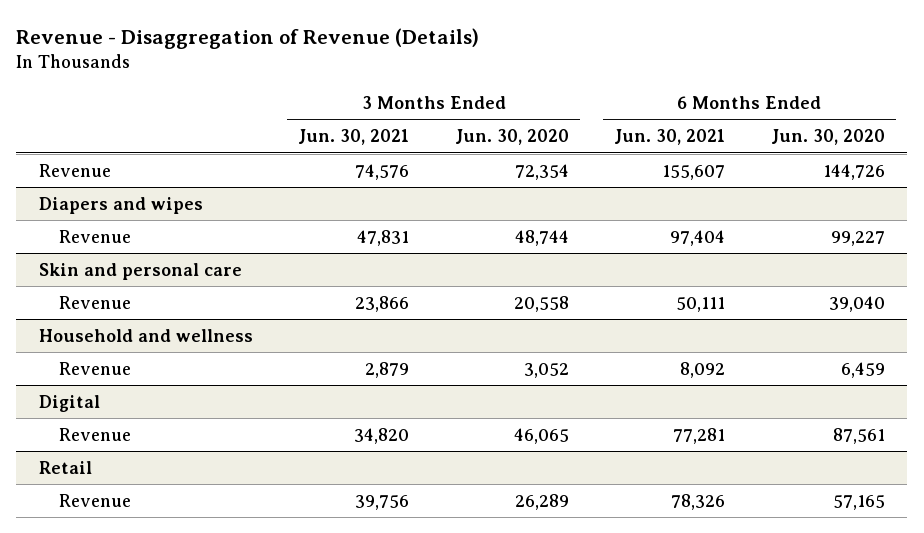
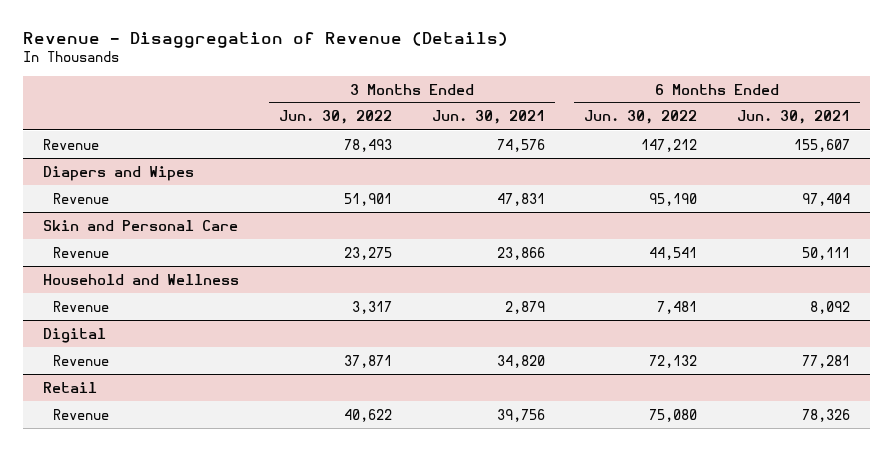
[454,129,569,146] Jun. 30, 2020 -> none
[770,129,885,146] Jun. 30, 2020 -> none
none -> [278,110,392,125] Jun. 30, 2022
none -> [584,110,698,125] Jun. 30, 2022
[39,196,204,214] Diapers and wipes -> [43,165,195,181] Diapers and Wipes
[39,262,243,280] Skin and personal care -> [43,219,239,231] Skin and Personal Care
[39,328,254,342] Household and wellness -> [43,273,240,285] Household and Wellness

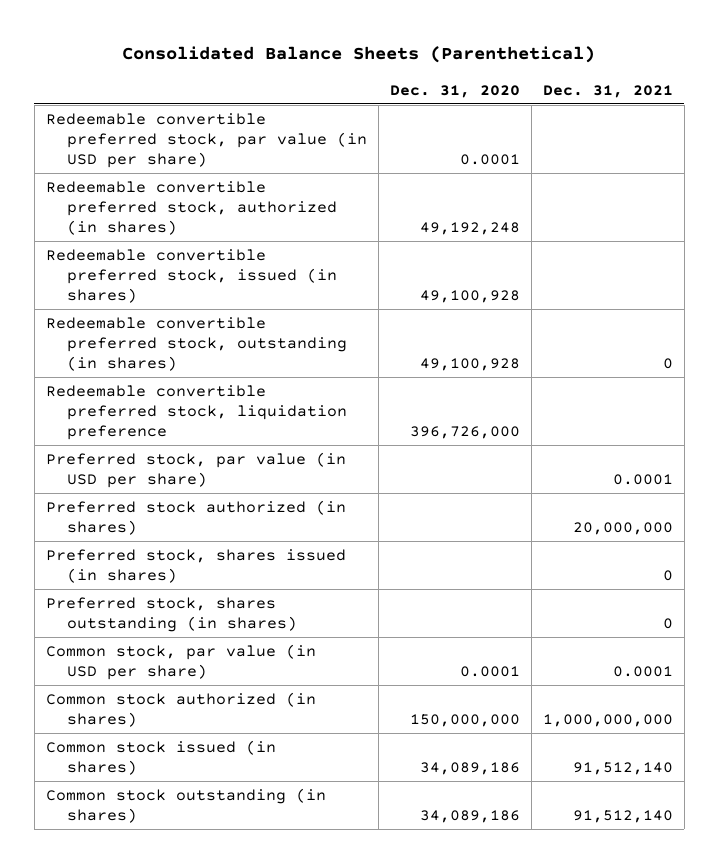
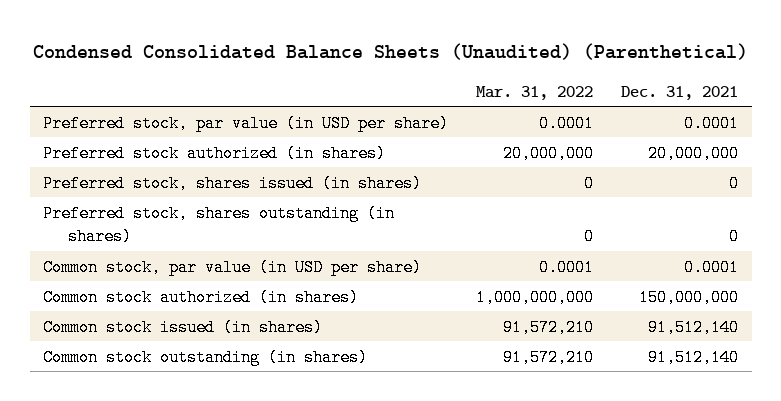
[122,46,596,64] Consolidated Balance Sheets (Parenthetical) -> [32,42,748,60] Condensed Consolidated Balance Sheets (Unaudited) (Parenthetical)
[389,84,520,98] Dec. 31, 2020 -> none
none -> [476,85,594,100] Mar. 31, 2022
[45,112,368,169] Redeemable convertible preferred stock, par value (in USD per share) -> none
[45,180,338,236] Redeemable convertible preferred stock, authorized (in shares) -> none
[45,248,338,304] Redeemable convertible preferred stock, issued (in shares) -> none
[45,316,348,372] Redeemable convertible preferred stock, outstanding (in shares) -> none
[45,384,348,441] Redeemable convertible preferred stock, liquidation preference -> none
[542,713,673,727] 1,000,000,000 -> [638,288,739,306] 150,000,000

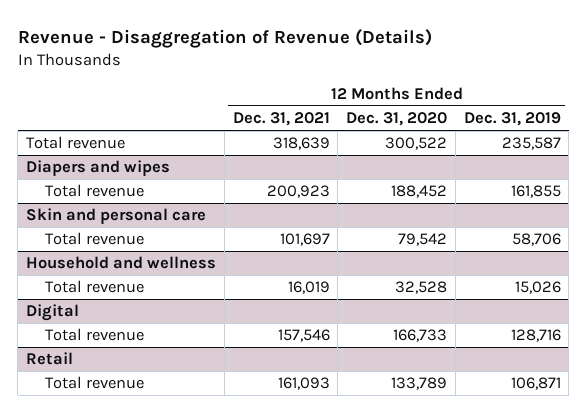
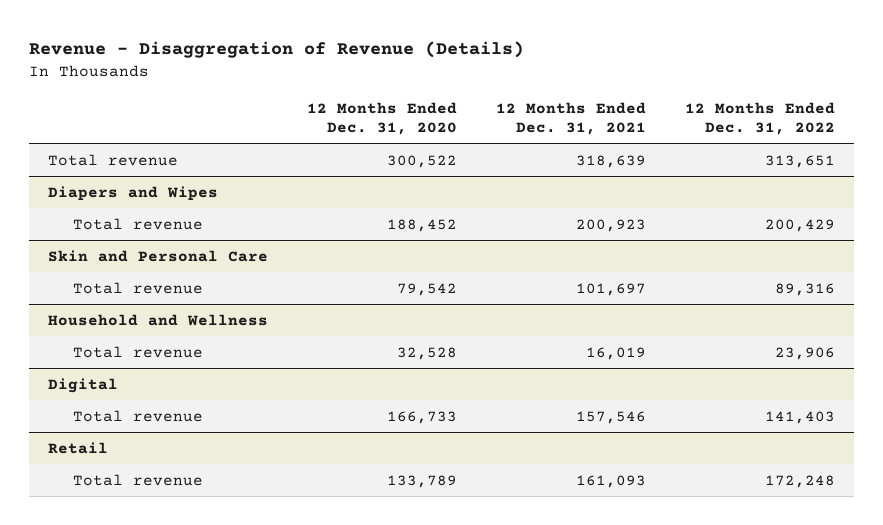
[463,111,561,126] Dec. 31, 2019 -> none
none -> [684,101,835,136] 12 Months Ended Dec. 31, 2022
[26,160,171,177] Diapers and wipes -> [48,185,219,201] Diapers and Wipes
[26,208,207,225] Skin and personal care -> [48,249,269,262] Skin and Personal Care
[26,256,217,270] Household and wellness -> [48,313,269,326] Household and Wellness

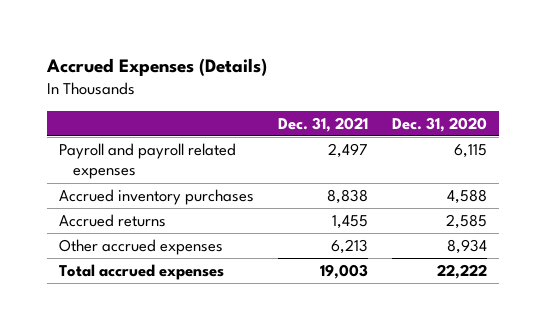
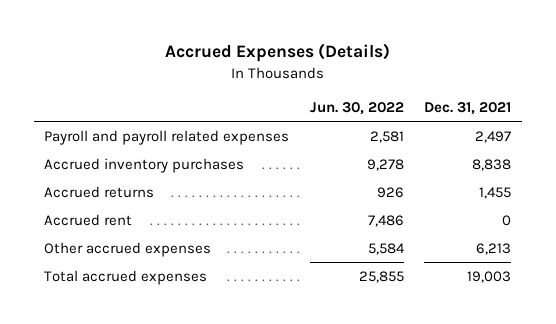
[391,116,487,132] Dec. 31, 2020 -> none
none -> [309,101,404,115] Jun. 30, 2022
none -> [44,213,133,226] Accrued rent

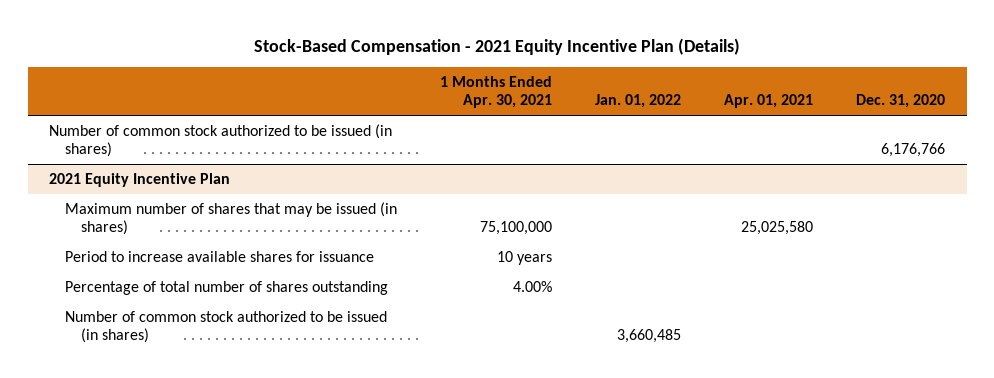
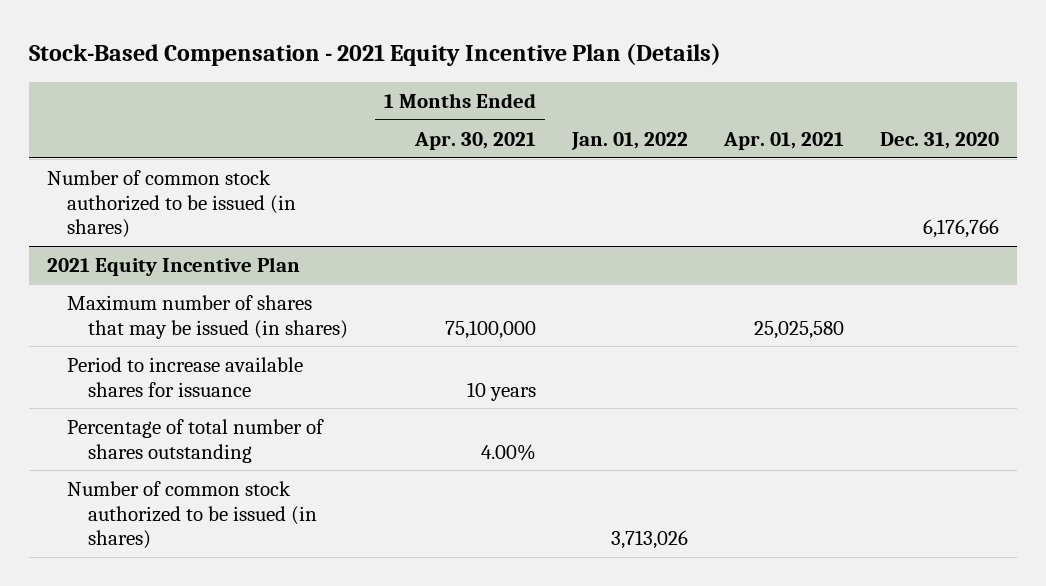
[617,329,682,344] 3,660,485 -> [610,530,688,550] 3,713,026

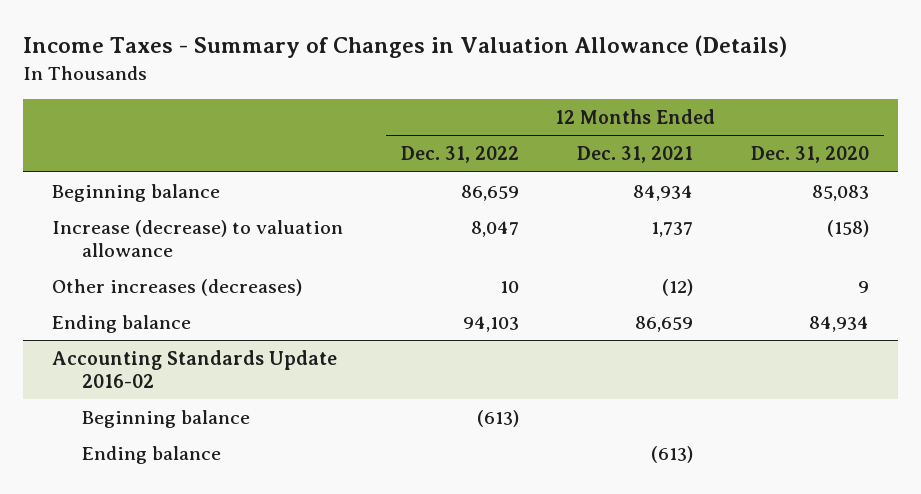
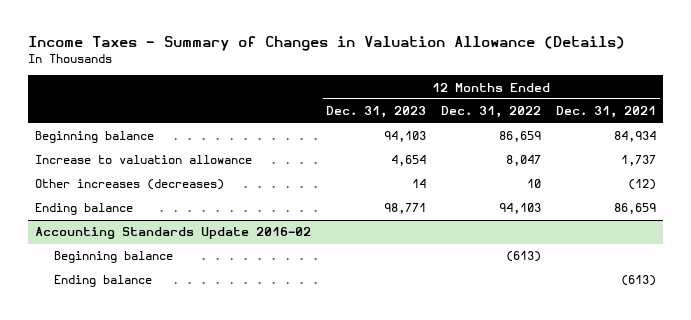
[751,146,870,164] Dec. 31, 2020 -> none
none -> [326,106,427,119] Dec. 31, 2023
[51,219,343,257] Increase (decrease) to valuation allowance -> [35,155,253,165] Increase to valuation allowance

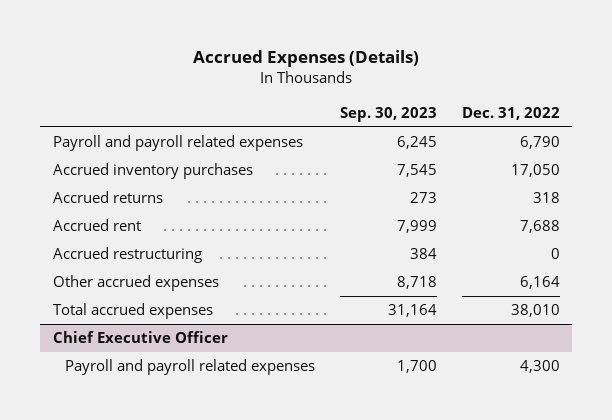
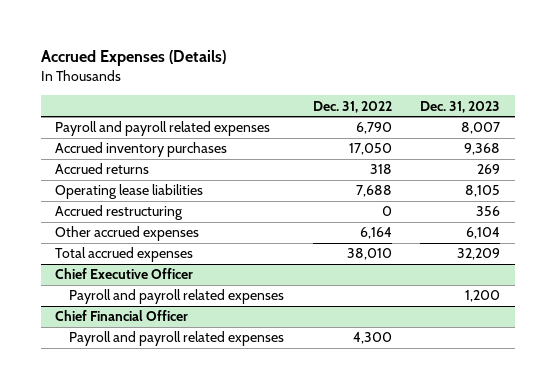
[339,106,437,122] Sep. 30, 2023 -> none
none -> [420,100,501,113] Dec. 31, 2023
[52,219,141,232] Accrued rent -> [54,184,203,200] Operating lease liabilities
none -> [69,289,285,305] Payroll and payroll related expenses
none -> [54,310,188,322] Chief Financial Officer

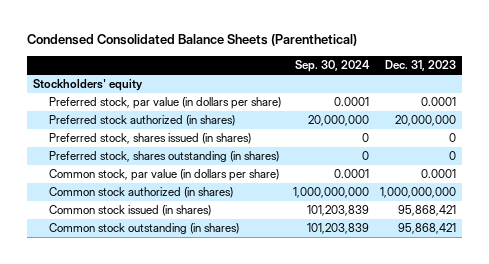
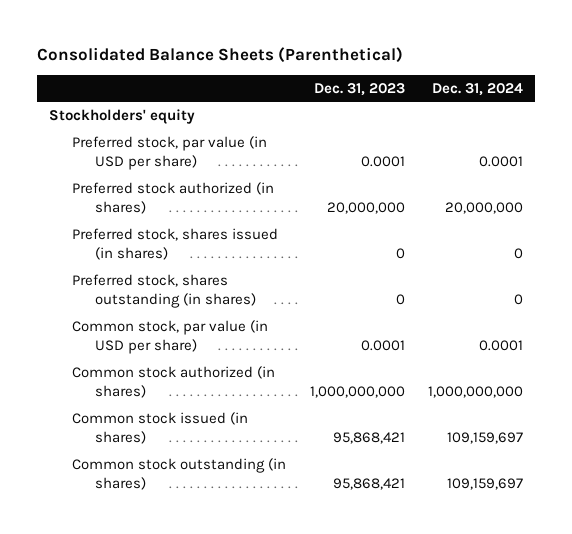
[26,34,357,47] Condensed Consolidated Balance Sheets (Parenthetical) -> [36,46,403,63] Consolidated Balance Sheets (Parenthetical)
[294,60,370,73] Sep. 30, 2024 -> none
none -> [432,82,524,96] Dec. 31, 2024
[48,97,281,110] Preferred stock, par value (in dollars per share) -> [72,136,268,170] Preferred stock, par value (in USD per share)
[48,169,279,182] Common stock, par value (in dollars per share) -> [72,320,269,354] Common stock, par value (in USD per share)

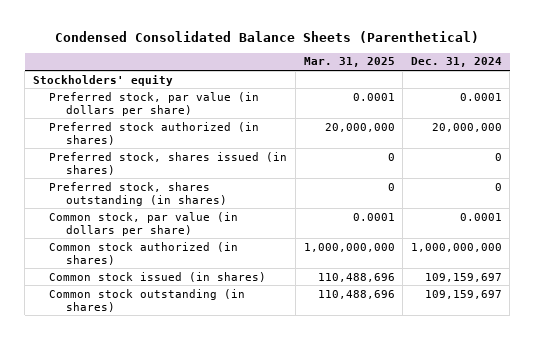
[36,46,403,63] Consolidated Balance Sheets (Parenthetical) -> [55,30,480,43] Condensed Consolidated Balance Sheets (Parenthetical)
[313,82,405,96] Dec. 31, 2023 -> none
none -> [303,57,395,68] Mar. 31, 2025
[72,136,268,170] Preferred stock, par value (in USD per share) -> [49,91,260,116] Preferred stock, par value (in dollars per share)
[72,320,269,354] Common stock, par value (in USD per share) -> [49,211,239,236] Common stock, par value (in dollars per share)

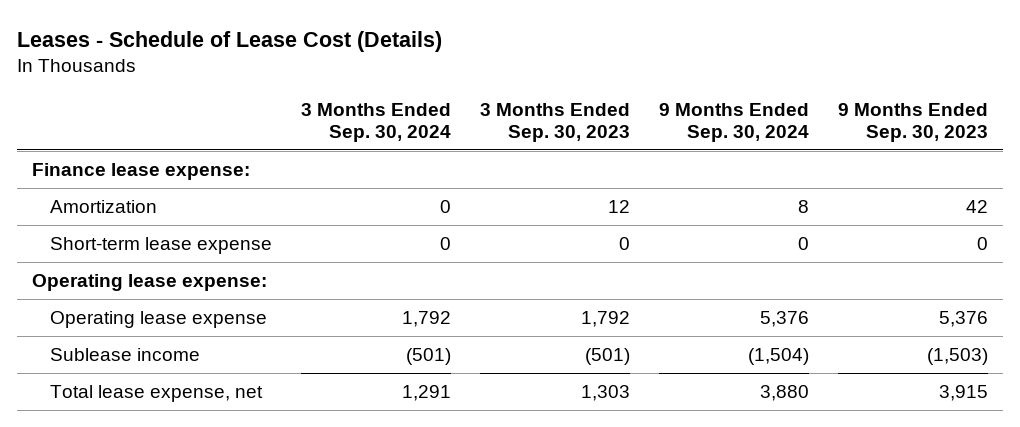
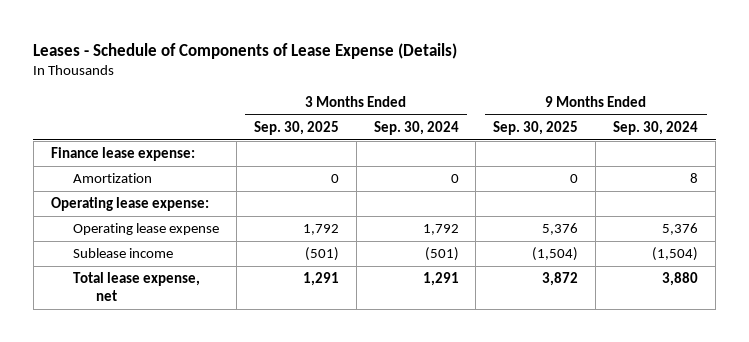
[17,30,443,52] Leases - Schedule of Lease Cost (Details) -> [33,42,458,59] Leases - Schedule of Components of Lease Expense (Details)
[480,102,631,142] 3 Months Ended Sep. 30, 2023 -> none
[838,102,989,142] 9 Months Ended Sep. 30, 2023 -> none
none -> [253,120,339,135] Sep. 30, 2025
none -> [493,120,579,135] Sep. 30, 2025
[49,236,272,254] Short-term lease expense -> none

